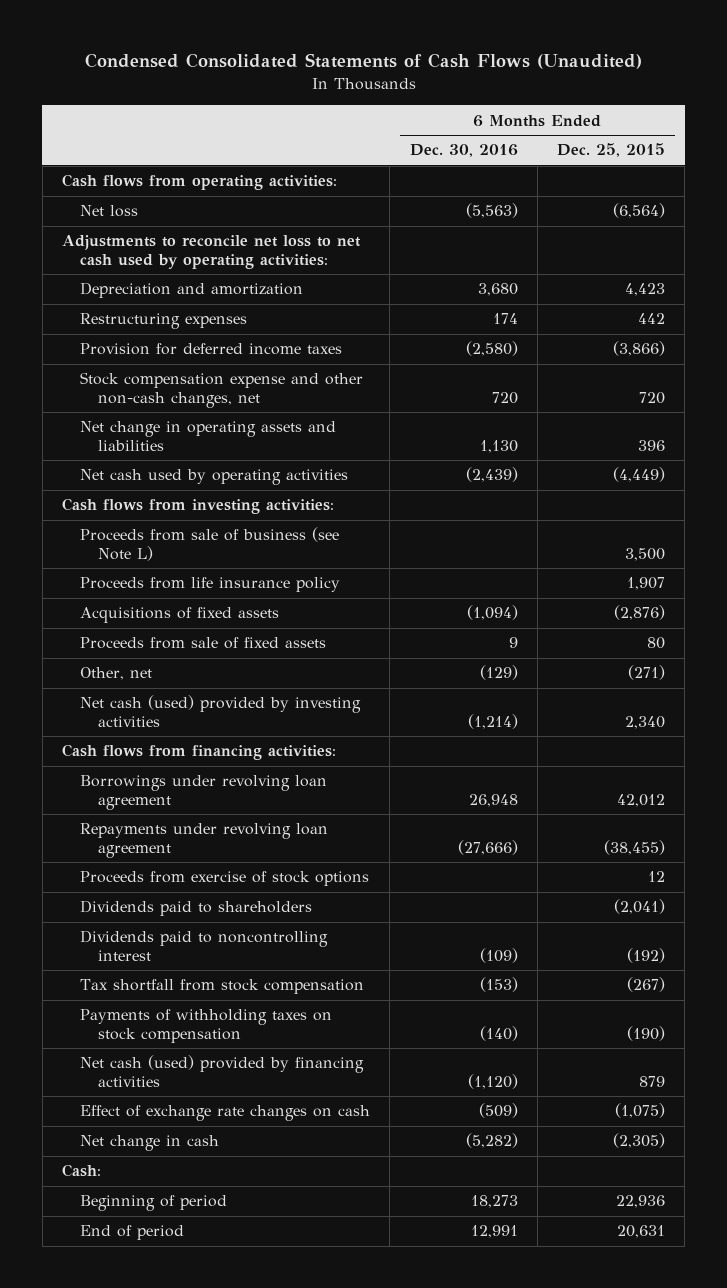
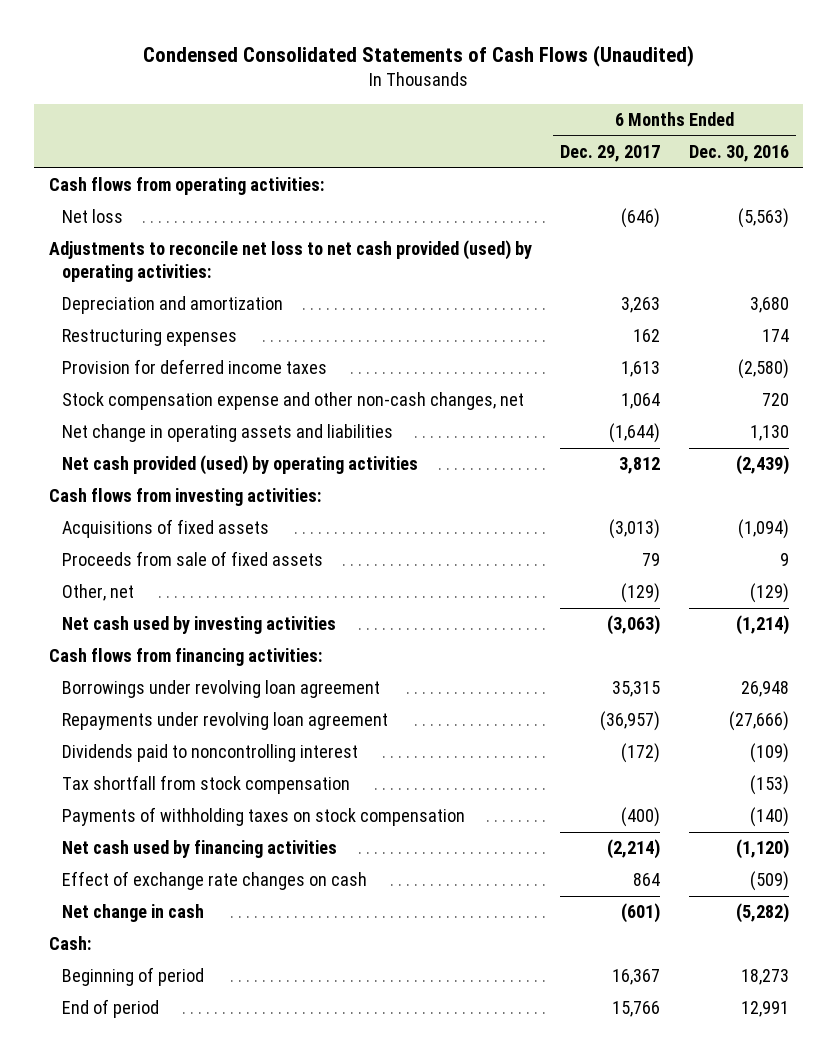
[557,143,666,158] Dec. 25, 2015 -> none
none -> [560,145,661,163] Dec. 29, 2017
[62,235,362,270] Adjustments to reconcile net loss to net cash used by operating activities: -> [48,240,532,282] Adjustments to reconcile net loss to net cash provided (used) by operating activities:
[80,469,349,486] Net cash used by operating activities -> [61,455,418,476] Net cash provided (used) by operating activities
[80,527,340,562] Proceeds from sale of business (see Note L) -> none
[80,577,341,593] Proceeds from life insurance policy -> none
[80,695,362,728] Net cash (used) provided by investing activities -> [61,616,336,635] Net cash used by investing activities
[80,871,370,887] Proceeds from exercise of stock options -> none
[80,900,313,917] Dividends paid to shareholders -> none
[80,1055,365,1088] Net cash (used) provided by financing activities -> [61,840,337,859] Net cash used by financing activities

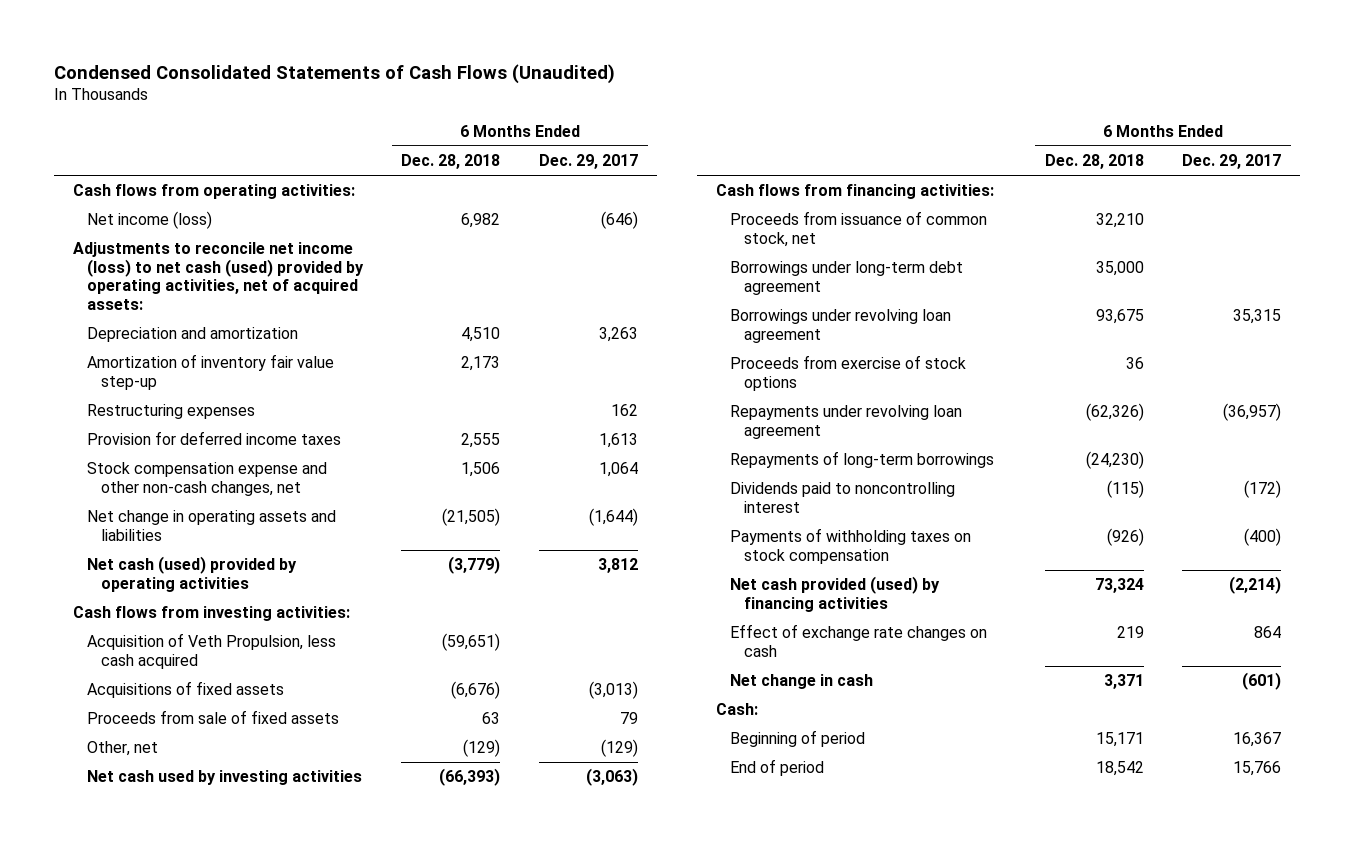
[688,145,789,163] Dec. 30, 2016 -> none
none -> [401,153,501,169] Dec. 28, 2018
[61,209,123,224] Net loss -> [86,211,212,230] Net income (loss)
[48,240,532,282] Adjustments to reconcile net loss to net cash provided (used) by operating activities: -> [73,242,364,310] Adjustments to reconcile net income (loss) to net cash (used) provided by operating activities, net of acquired assets:
none -> [86,354,334,390] Amortization of inventory fair value step-up
[61,455,418,476] Net cash provided (used) by operating activities -> [86,556,297,592] Net cash (used) provided by operating activities
none -> [86,633,336,669] Acquisition of Veth Propulsion, less cash acquired
none -> [730,211,988,247] Proceeds from issuance of common stock, net
none -> [730,261,964,295] Borrowings under long-term debt agreement
none -> [730,355,967,391] Proceeds from exercise of stock options
none -> [730,451,995,469] Repayments of long-term borrowings
[61,775,350,795] Tax shortfall from stock compensation -> none
[61,840,337,859] Net cash used by financing activities -> [730,576,941,612] Net cash provided (used) by financing activities

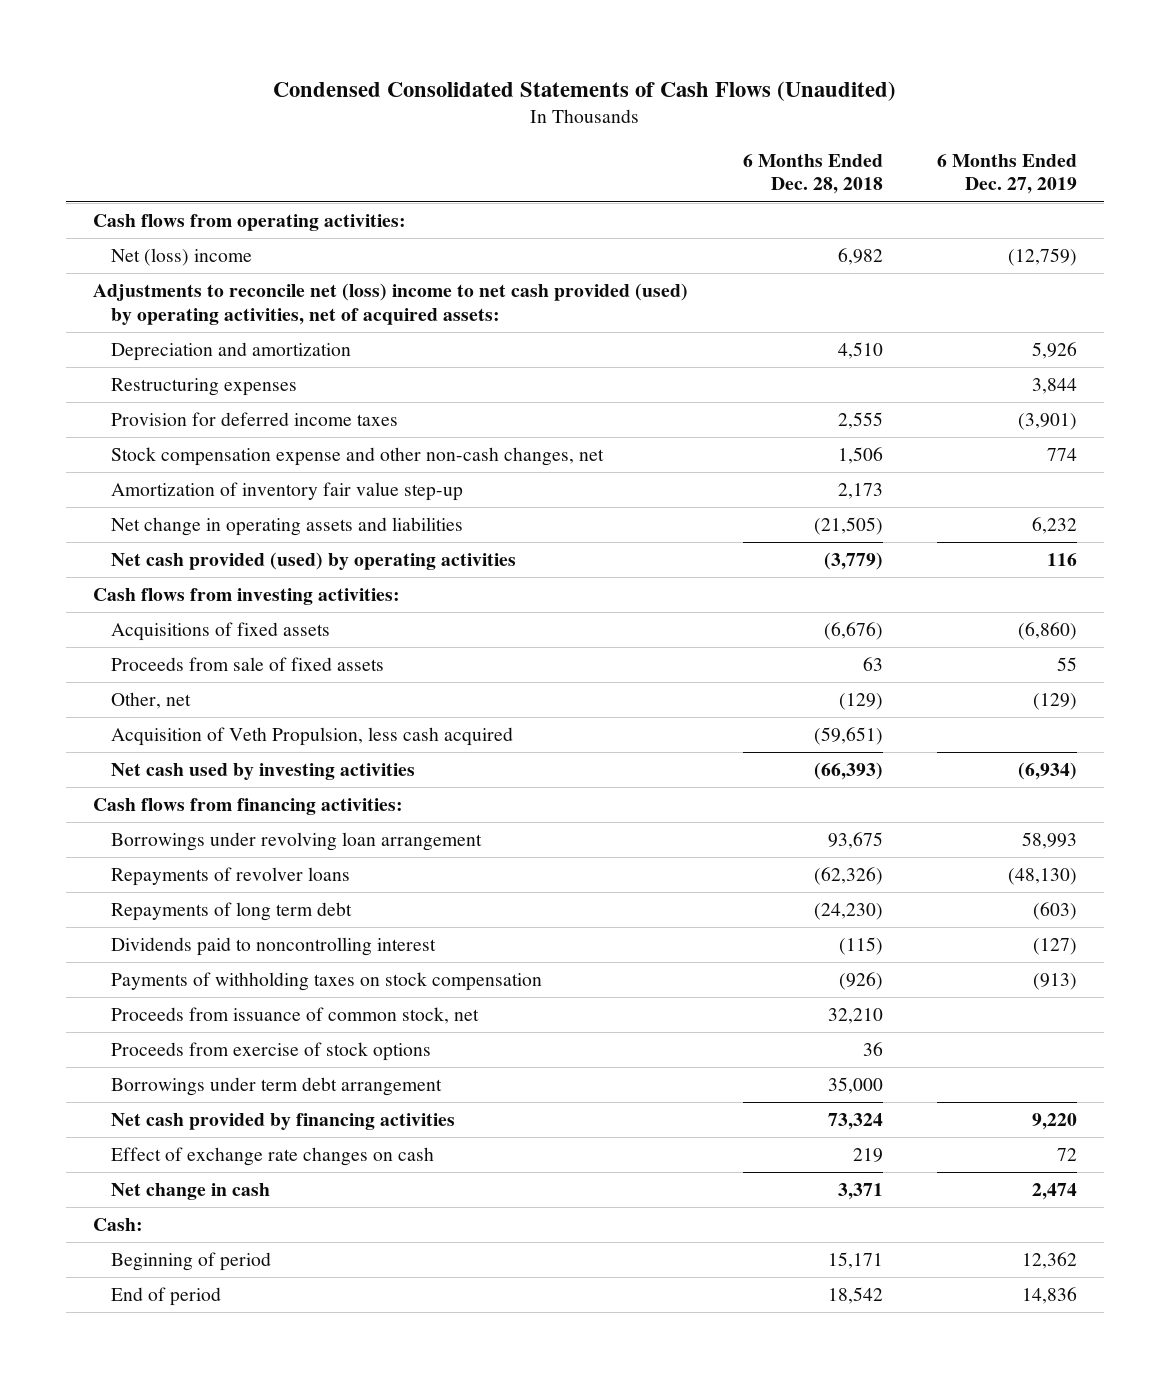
[538,153,638,169] Dec. 29, 2017 -> none
none -> [936,153,1077,195] 6 Months Ended Dec. 27, 2019
[86,211,212,230] Net income (loss) -> [110,248,252,267] Net (loss) income
[73,242,364,310] Adjustments to reconcile net income (loss) to net cash (used) provided by operating activities, net of acquired assets: -> [93,283,689,325] Adjustments to reconcile net (loss) income to net cash provided (used) by operating activities, net of acquired assets:
[86,354,334,390] Amortization of inventory fair value step-up -> [110,482,463,502] Amortization of inventory fair value step-up
[86,556,297,592] Net cash (used) provided by operating activities -> [110,552,516,571] Net cash provided (used) by operating activities
[86,633,336,669] Acquisition of Veth Propulsion, less cash acquired -> [110,727,513,747] Acquisition of Veth Propulsion, less cash acquired
[730,261,964,295] Borrowings under long-term debt agreement -> none
[730,309,952,343] Borrowings under revolving loan agreement -> [110,832,482,852] Borrowings under revolving loan arrangement
[730,405,963,439] Repayments under revolving loan agreement -> [110,867,350,887] Repayments of revolver loans
[730,451,995,469] Repayments of long-term borrowings -> [110,902,352,922] Repayments of long term debt
[730,211,988,247] Proceeds from issuance of common stock, net -> [110,1007,479,1025] Proceeds from issuance of common stock, net
[730,355,967,391] Proceeds from exercise of stock options -> [110,1042,431,1062] Proceeds from exercise of stock options
none -> [110,1077,442,1097] Borrowings under term debt arrangement
[730,576,941,612] Net cash provided (used) by financing activities -> [110,1113,455,1131] Net cash provided by financing activities

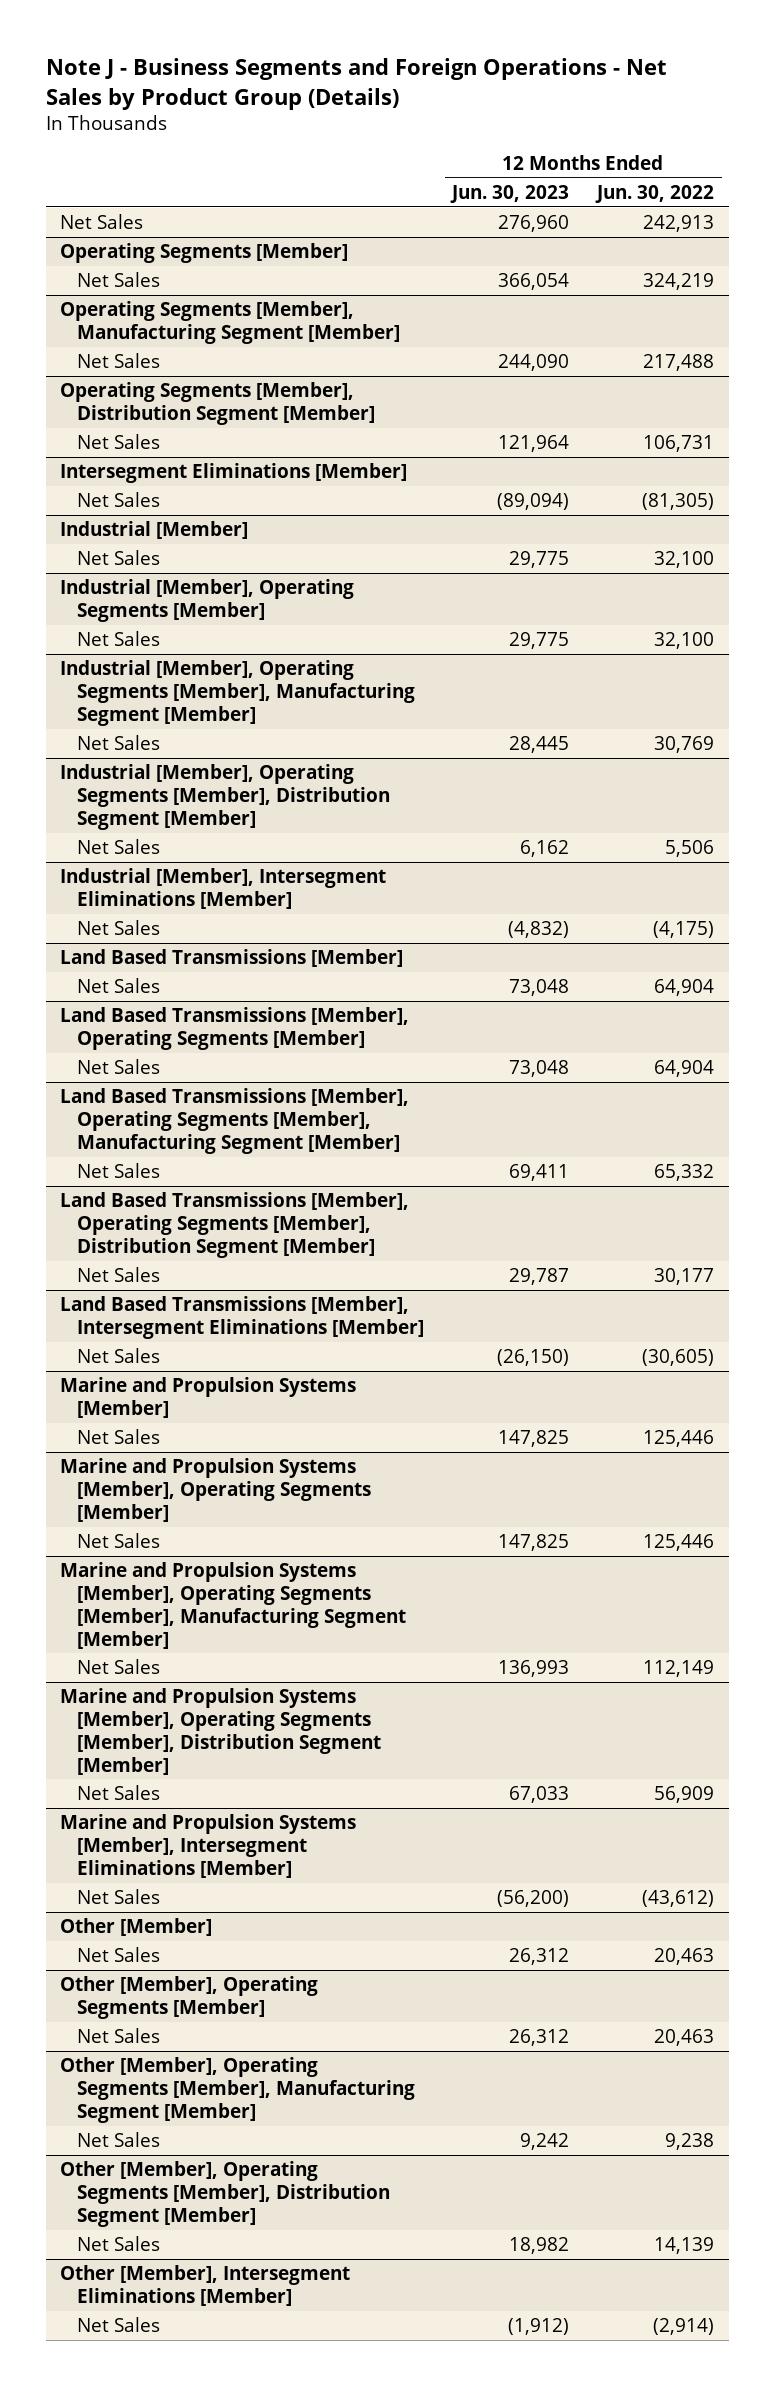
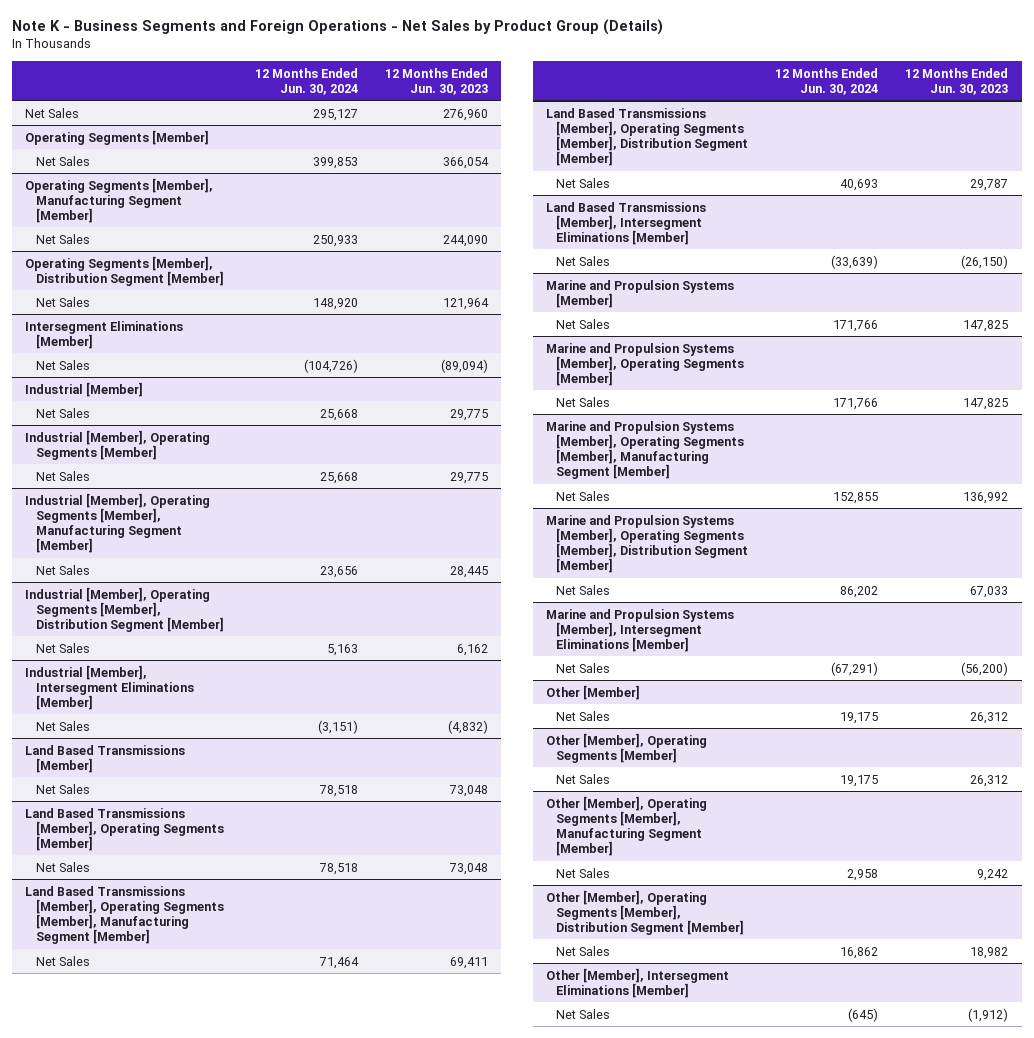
[45,58,667,110] Note J - Business Segments and Foreign Operations - Net Sales by Product Group (Details) -> [11,19,663,36] Note K - Business Segments and Foreign Operations - Net Sales by Product Group (Details)
[595,184,715,203] Jun. 30, 2022 -> none
none -> [254,67,358,95] 12 Months Ended Jun. 30, 2024
[498,1660,570,1678] 136,993 -> [963,491,1009,504] 136,992

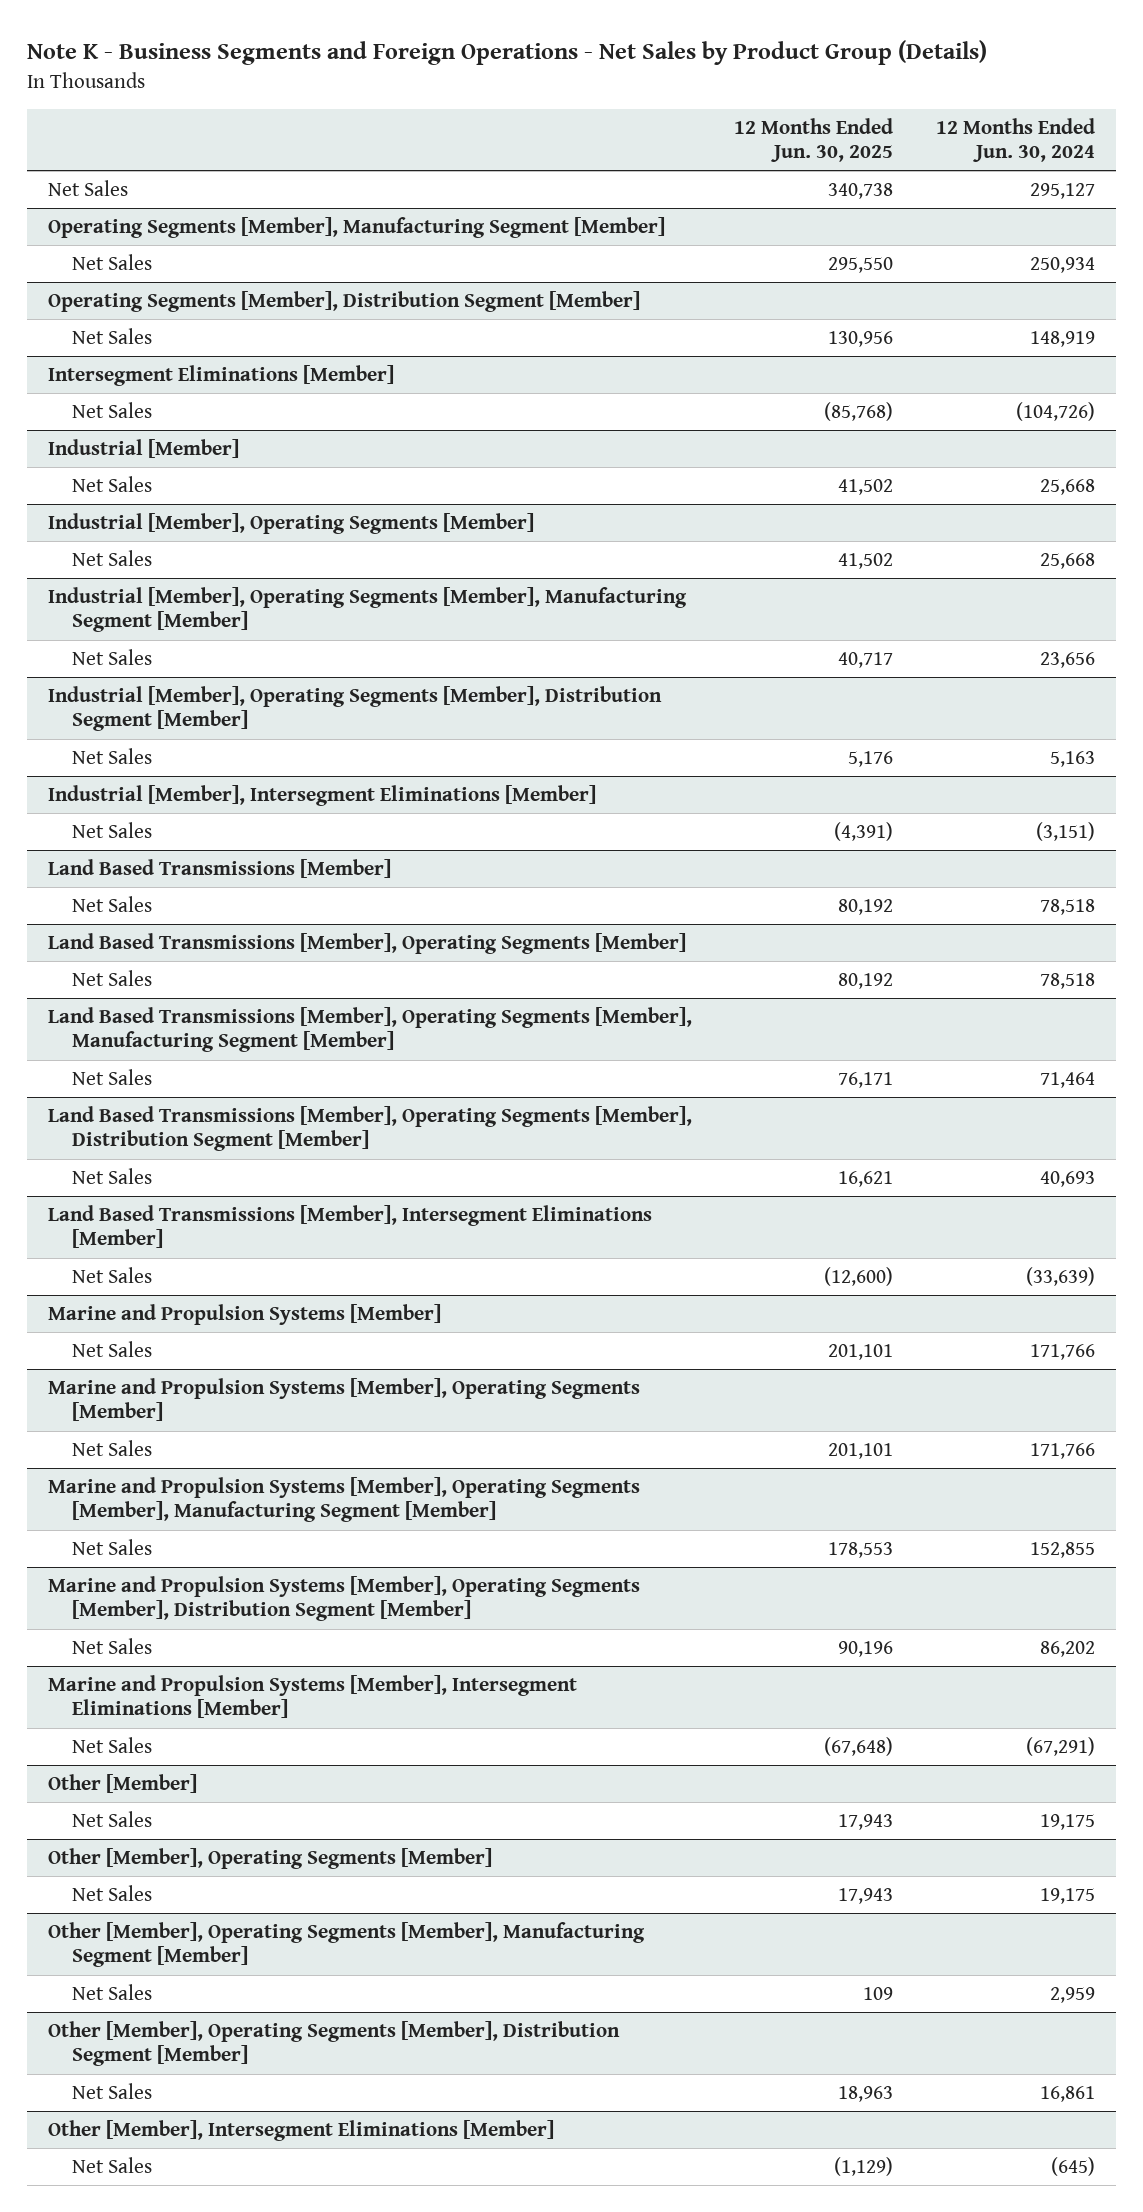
[384,67,488,95] 12 Months Ended Jun. 30, 2023 -> none
none -> [734,118,894,163] 12 Months Ended Jun. 30, 2025
[25,129,210,145] Operating Segments [Member] -> none
[35,155,90,166] Net Sales -> none
[312,234,358,247] 250,933 -> [1029,257,1095,274] 250,934
[312,297,358,310] 148,920 -> [1029,331,1095,348] 148,919
[847,868,879,881] 2,958 -> [1049,1987,1095,2004] 2,959
[840,946,879,959] 16,862 -> [1039,2086,1095,2103] 16,861

